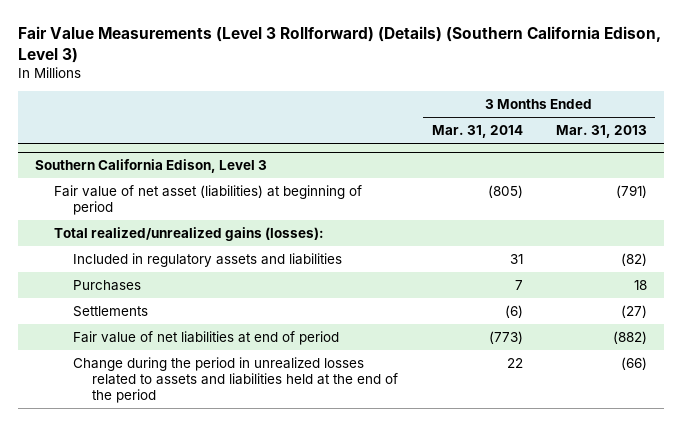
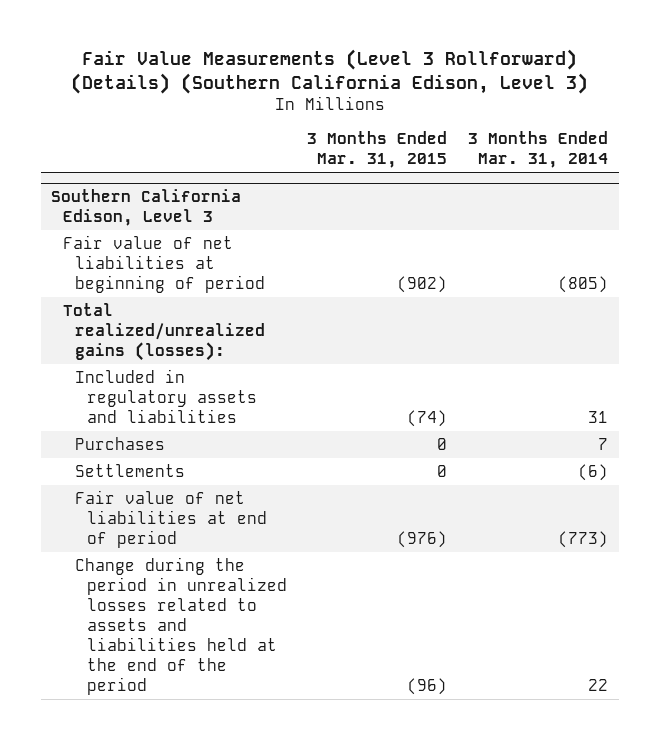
[556,125,648,139] Mar. 31, 2013 -> none
none -> [307,131,448,169] 3 Months Ended Mar. 31, 2015
[54,184,363,216] Fair value of net asset (liabilities) at beginning of period -> [63,235,265,294] Fair value of net liabilities at beginning of period

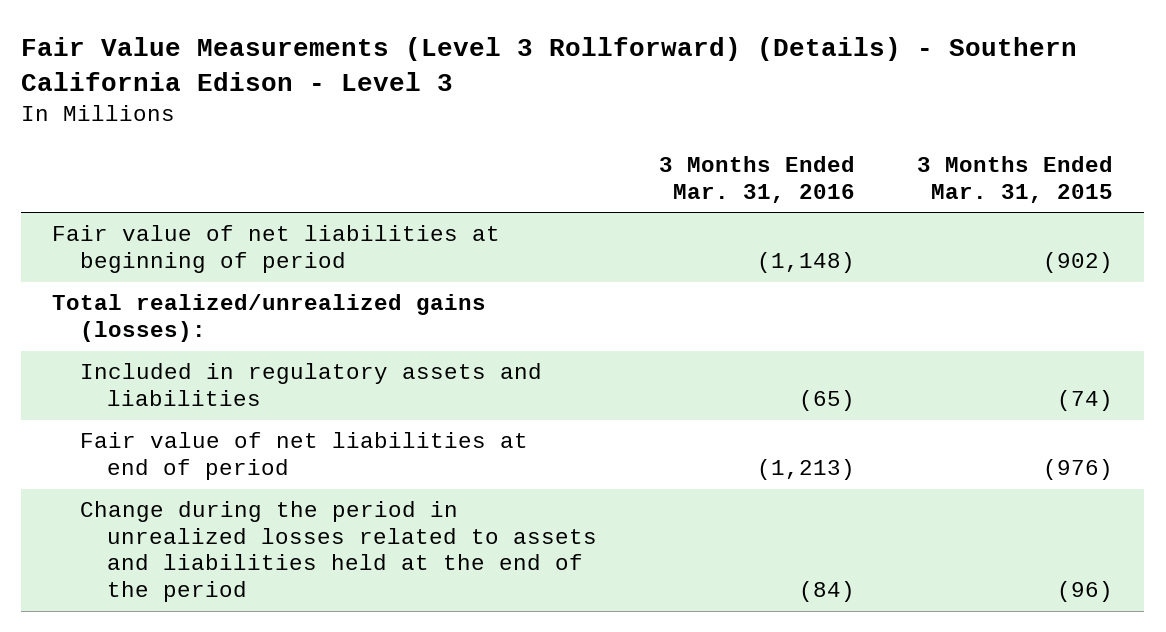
[70,48,588,94] Fair Value Measurements (Level 3 Rollforward) (Details) (Southern California Edison, Level 3) -> [21,37,1078,92] Fair Value Measurements (Level 3 Rollforward) (Details) - Southern California Edison - Level 3
[468,131,609,169] 3 Months Ended Mar. 31, 2014 -> none
none -> [659,156,856,203] 3 Months Ended Mar. 31, 2016
[51,189,242,227] Southern California Edison, Level 3 -> none
[74,437,165,451] Purchases -> none
[74,464,185,478] Settlements -> none

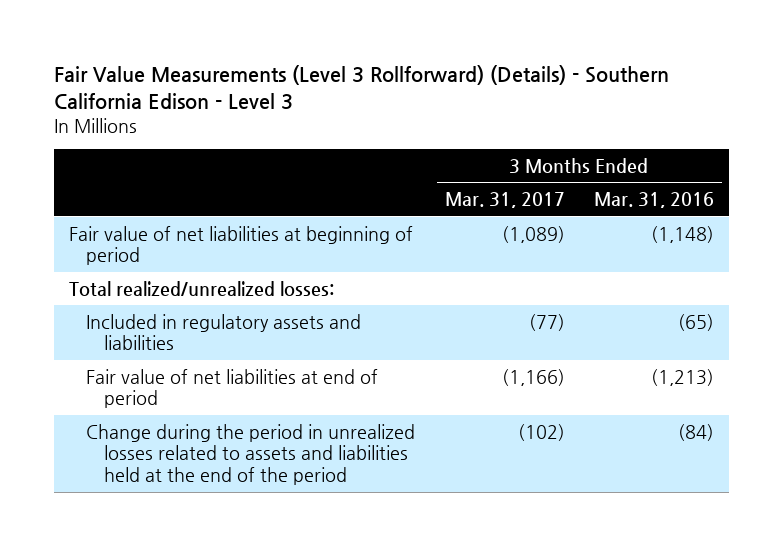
[917,156,1114,203] 3 Months Ended Mar. 31, 2015 -> none
none -> [444,192,565,209] Mar. 31, 2017
[52,294,487,342] Total realized/unrealized gains (losses): -> [68,280,334,296] Total realized/unrealized losses:

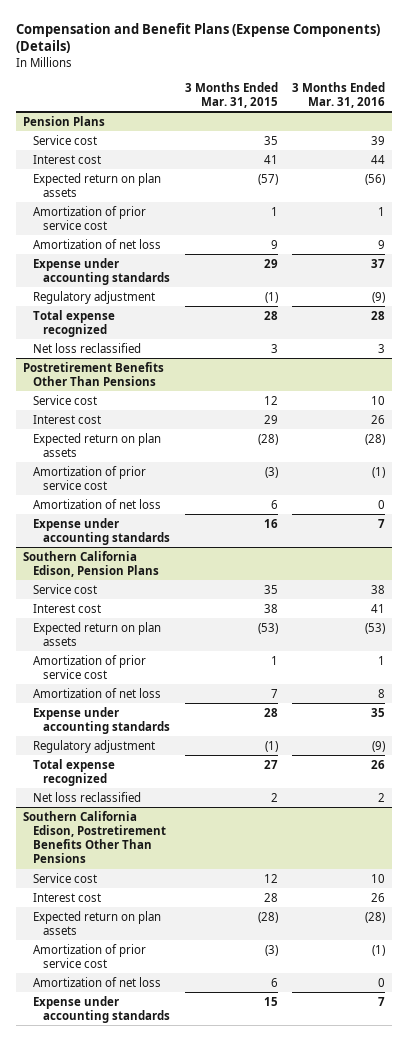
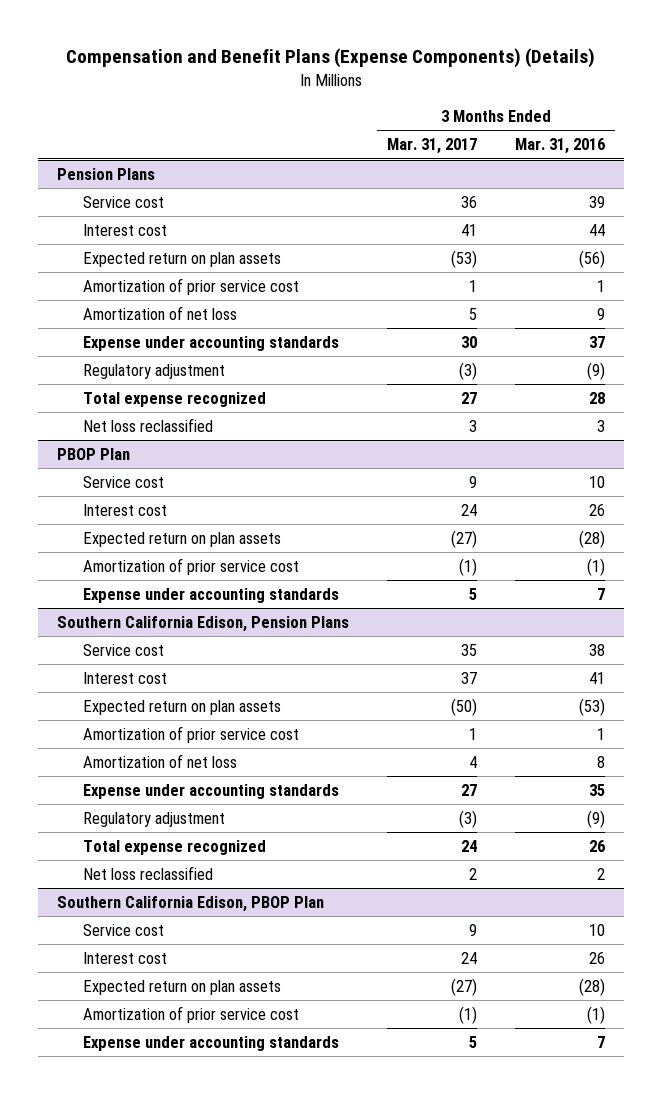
[184,81,278,109] 3 Months Ended Mar. 31, 2015 -> none
none -> [387,138,478,155] Mar. 31, 2017
[23,361,165,386] Postretirement Benefits Other Than Pensions -> [56,447,130,460] PBOP Plan
[33,498,162,509] Amortization of net loss -> none
[23,810,167,864] Southern California Edison, Postretirement Benefits Other Than Pensions -> none
none -> [56,895,324,912] Southern California Edison, PBOP Plan
[33,976,162,987] Amortization of net loss -> none

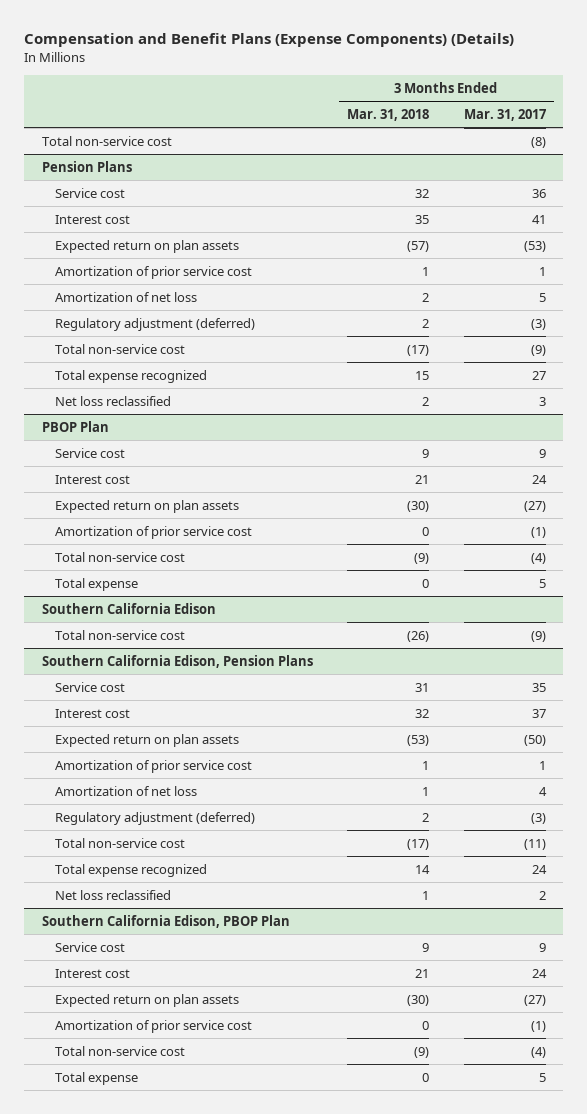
[515,138,606,155] Mar. 31, 2016 -> none
none -> [347,109,430,122] Mar. 31, 2018
none -> [41,135,172,146] Total non-service cost
[83,335,340,351] Expense under accounting standards -> none
[83,363,226,379] Regulatory adjustment -> [54,317,255,331] Regulatory adjustment (deferred)
none -> [54,343,185,354] Total non-service cost
none -> [54,551,185,562] Total non-service cost
[83,587,340,603] Expense under accounting standards -> [54,577,138,591] Total expense
none -> [41,602,216,614] Southern California Edison
none -> [54,629,185,640] Total non-service cost
[83,783,340,799] Expense under accounting standards -> none
[83,811,226,827] Regulatory adjustment -> [54,811,255,825] Regulatory adjustment (deferred)
none -> [54,837,185,848] Total non-service cost
none -> [54,1045,185,1056] Total non-service cost
[83,1035,340,1051] Expense under accounting standards -> [54,1071,138,1085] Total expense

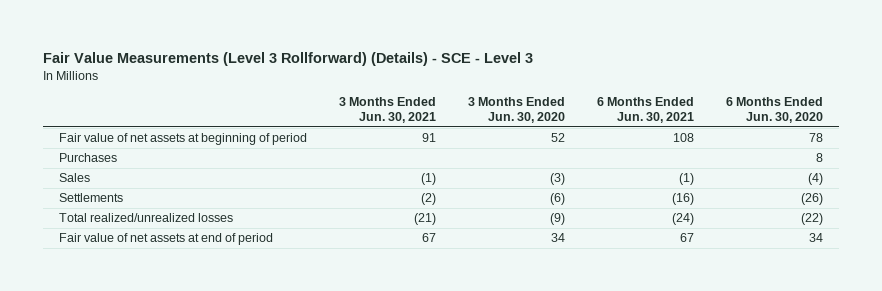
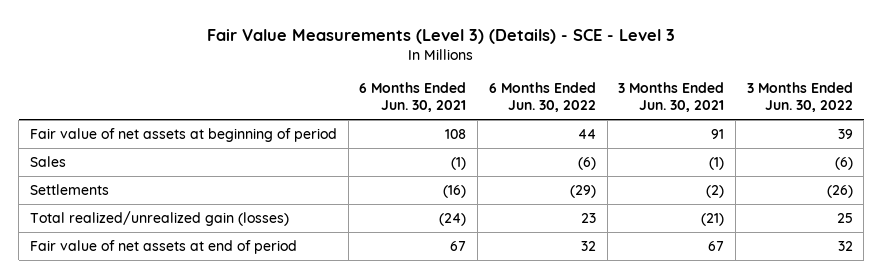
[43,51,534,66] Fair Value Measurements (Level 3 Rollforward) (Details) - SCE - Level 3 -> [207,28,676,44] Fair Value Measurements (Level 3) (Details) - SCE - Level 3
[467,97,565,124] 3 Months Ended Jun. 30, 2020 -> none
[725,97,823,124] 6 Months Ended Jun. 30, 2020 -> none
none -> [488,81,596,113] 6 Months Ended Jun. 30, 2022
none -> [746,81,853,113] 3 Months Ended Jun. 30, 2022
[59,153,118,163] Purchases -> none
[59,213,234,223] Total realized/unrealized losses -> [29,210,289,226] Total realized/unrealized gain (losses)

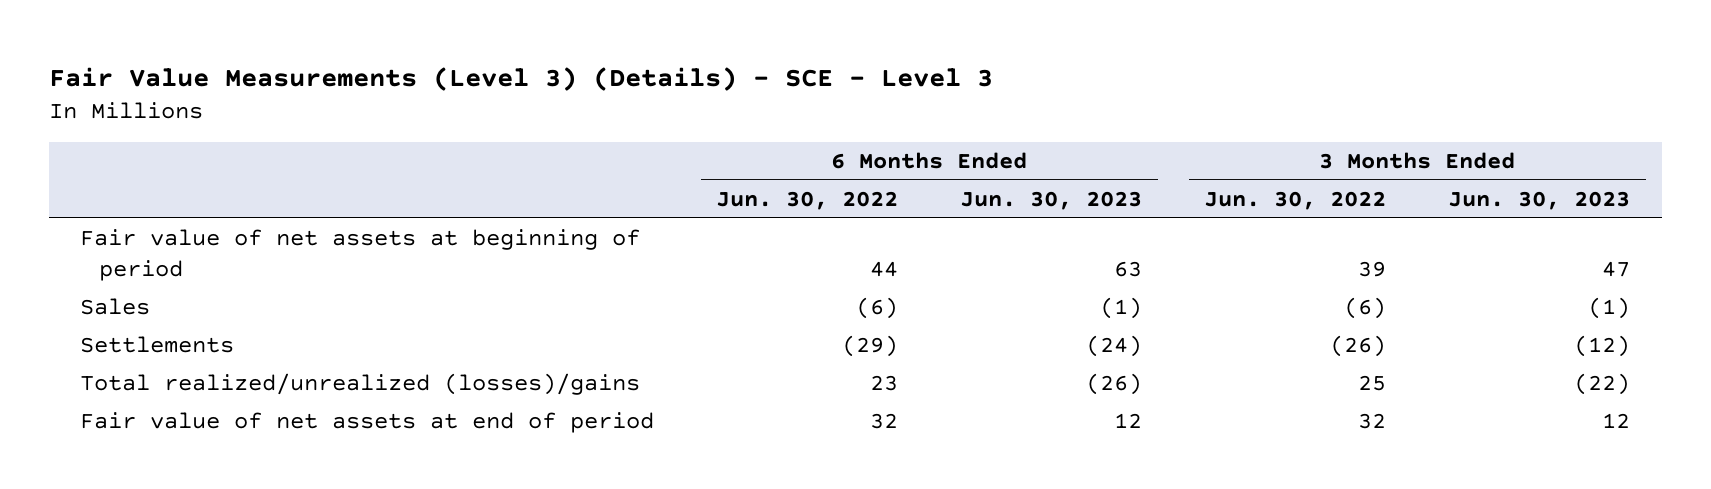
[359,81,467,113] 6 Months Ended Jun. 30, 2021 -> none
[618,81,725,113] 3 Months Ended Jun. 30, 2021 -> none
none -> [960,190,1143,210] Jun. 30, 2023
none -> [1448,190,1631,210] Jun. 30, 2023
[29,210,289,226] Total realized/unrealized gain (losses) -> [80,372,641,395] Total realized/unrealized (losses)/gains

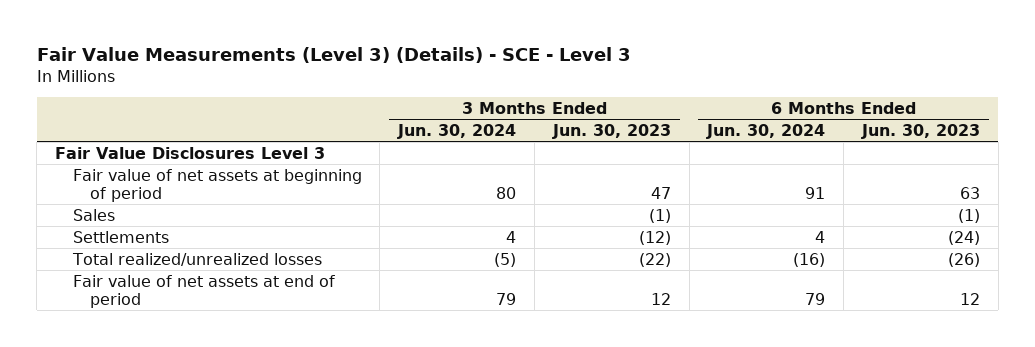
[716,190,899,210] Jun. 30, 2022 -> none
[1204,190,1387,210] Jun. 30, 2022 -> none
none -> [397,124,517,140] Jun. 30, 2024
none -> [706,124,826,140] Jun. 30, 2024
none -> [55,146,326,159] Fair Value Disclosures Level 3
[80,372,641,395] Total realized/unrealized (losses)/gains -> [71,252,322,266] Total realized/unrealized losses

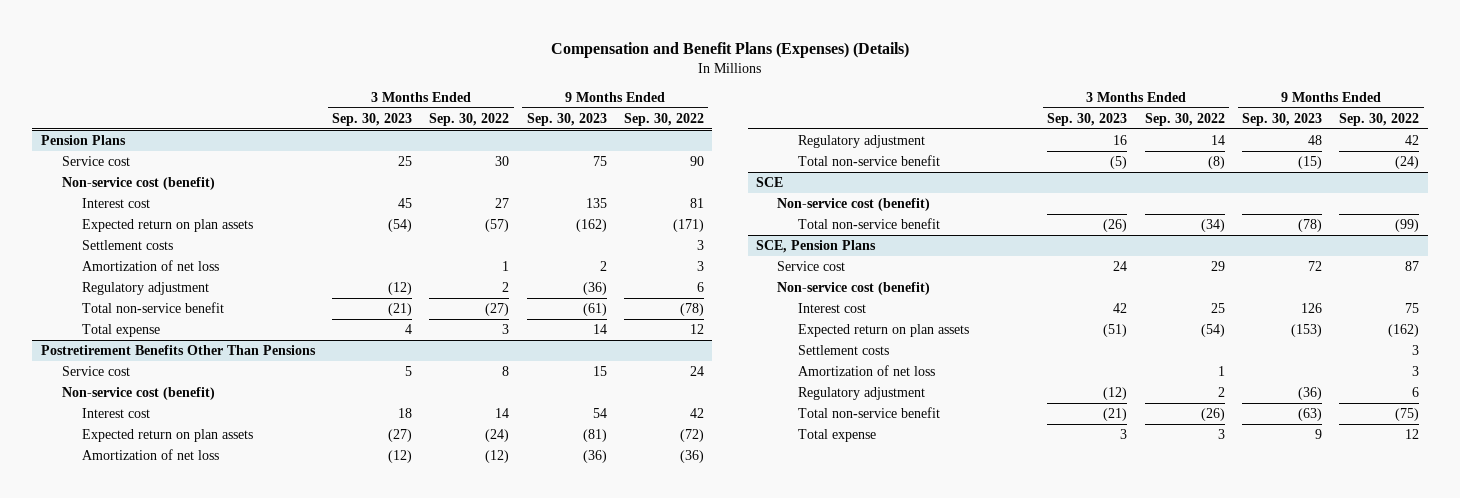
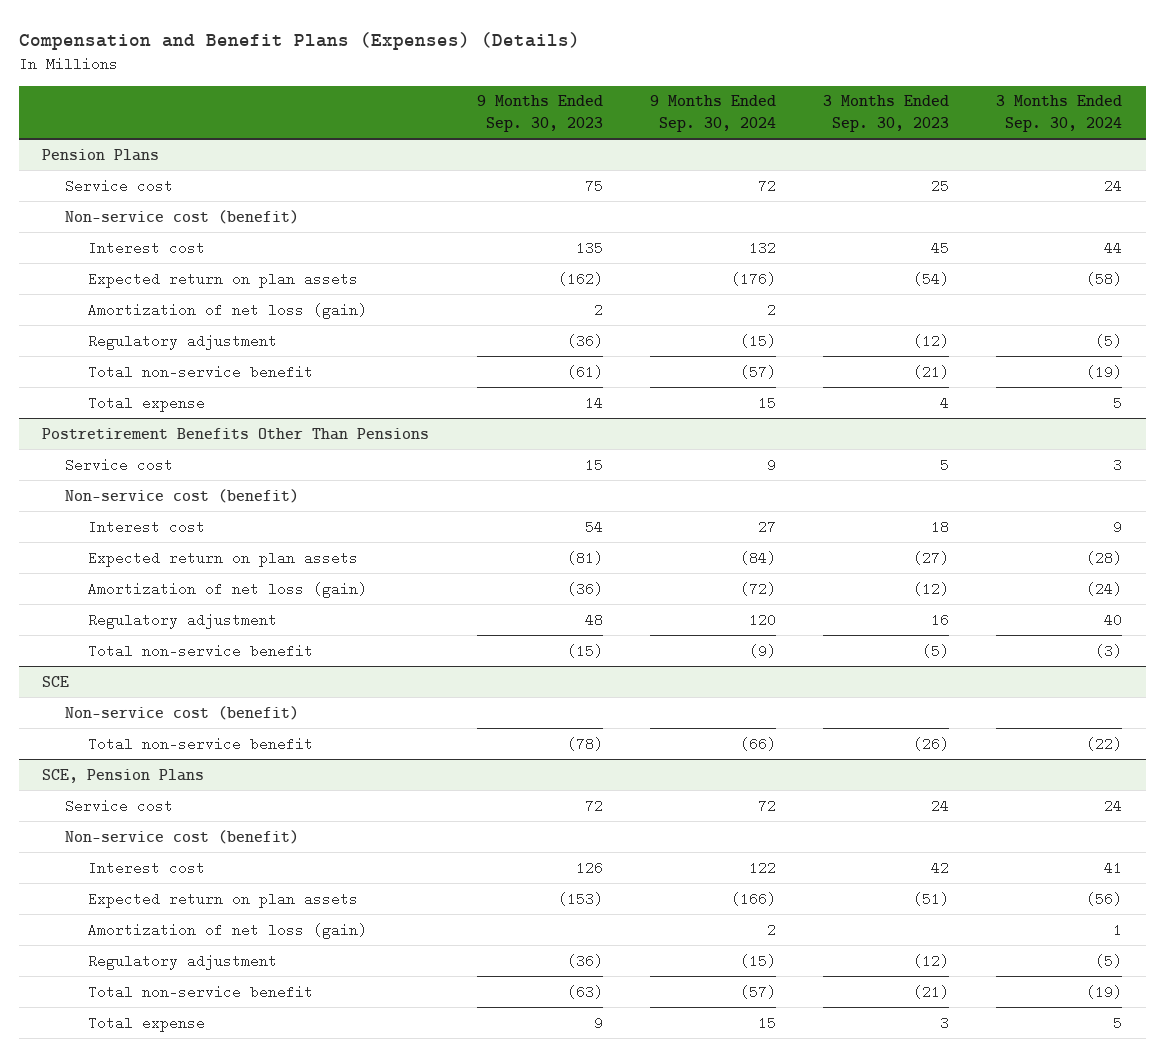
[429,112,510,126] Sep. 30, 2022 -> none
[623,112,704,126] Sep. 30, 2022 -> none
none -> [649,95,776,133] 9 Months Ended Sep. 30, 2024
none -> [996,95,1123,133] 3 Months Ended Sep. 30, 2024
[82,240,174,251] Settlement costs -> none
[82,260,220,272] Amortization of net loss -> [87,302,367,319] Amortization of net loss (gain)
[82,449,220,461] Amortization of net loss -> [87,581,367,598] Amortization of net loss (gain)
[797,345,889,356] Settlement costs -> none
[797,365,935,377] Amortization of net loss -> [87,922,367,939] Amortization of net loss (gain)

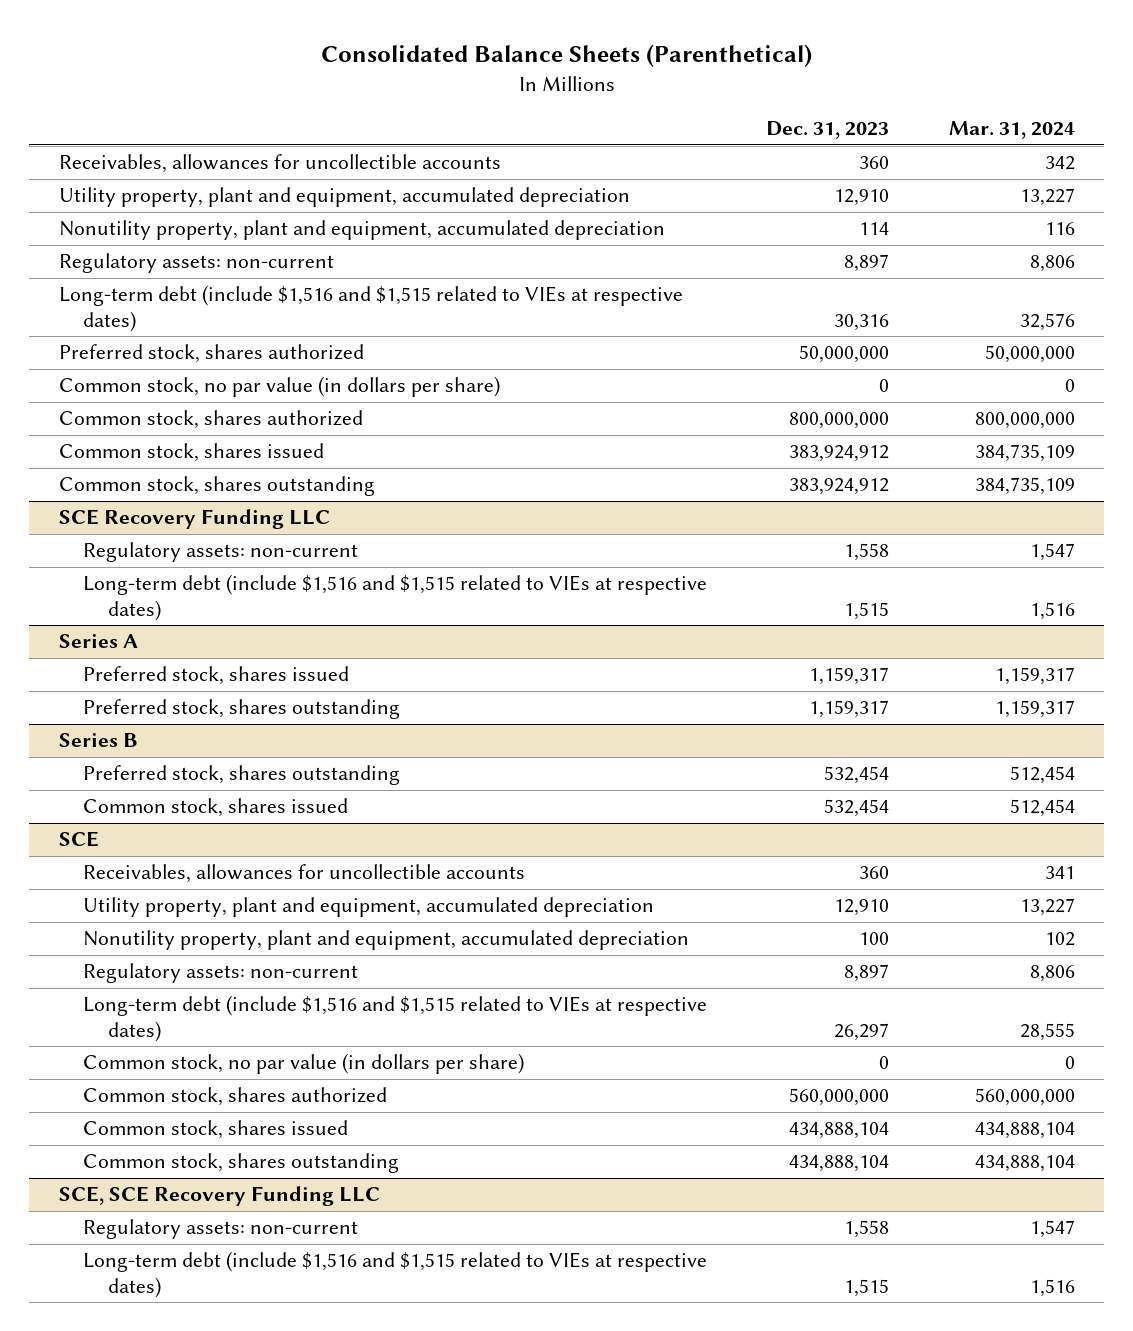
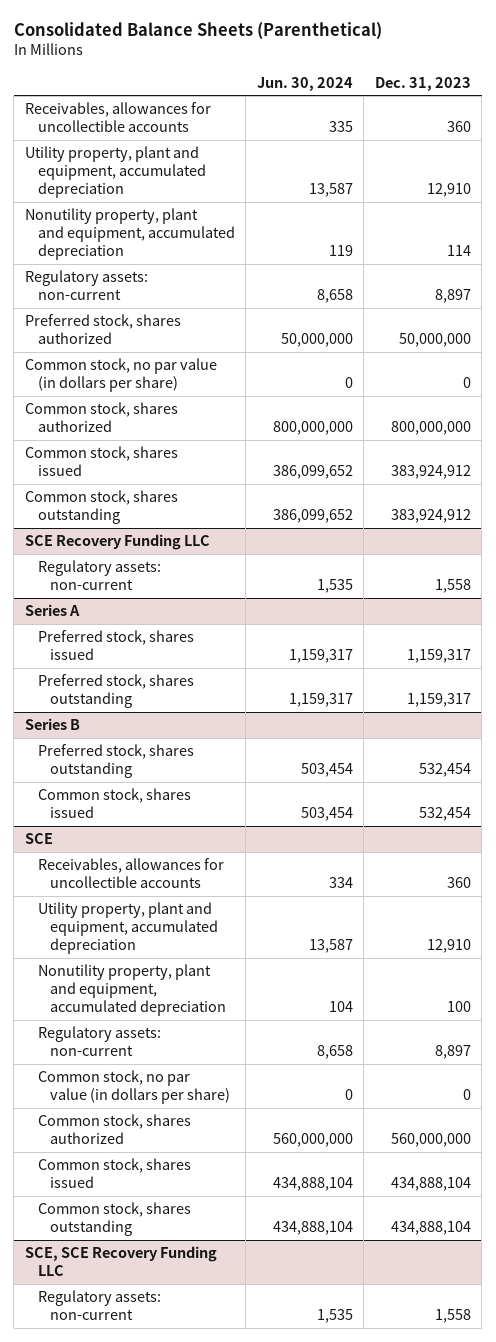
[948,121,1075,140] Mar. 31, 2024 -> none
none -> [256,76,353,91] Jun. 30, 2024
[58,285,683,333] Long-term debt (include $1,516 and $1,515 related to VIEs at respective dates) -> none
[83,574,708,622] Long-term debt (include $1,516 and $1,515 related to VIEs at respective dates) -> none
[83,995,708,1043] Long-term debt (include $1,516 and $1,515 related to VIEs at respective dates) -> none
[83,1251,708,1299] Long-term debt (include $1,516 and $1,515 related to VIEs at respective dates) -> none

